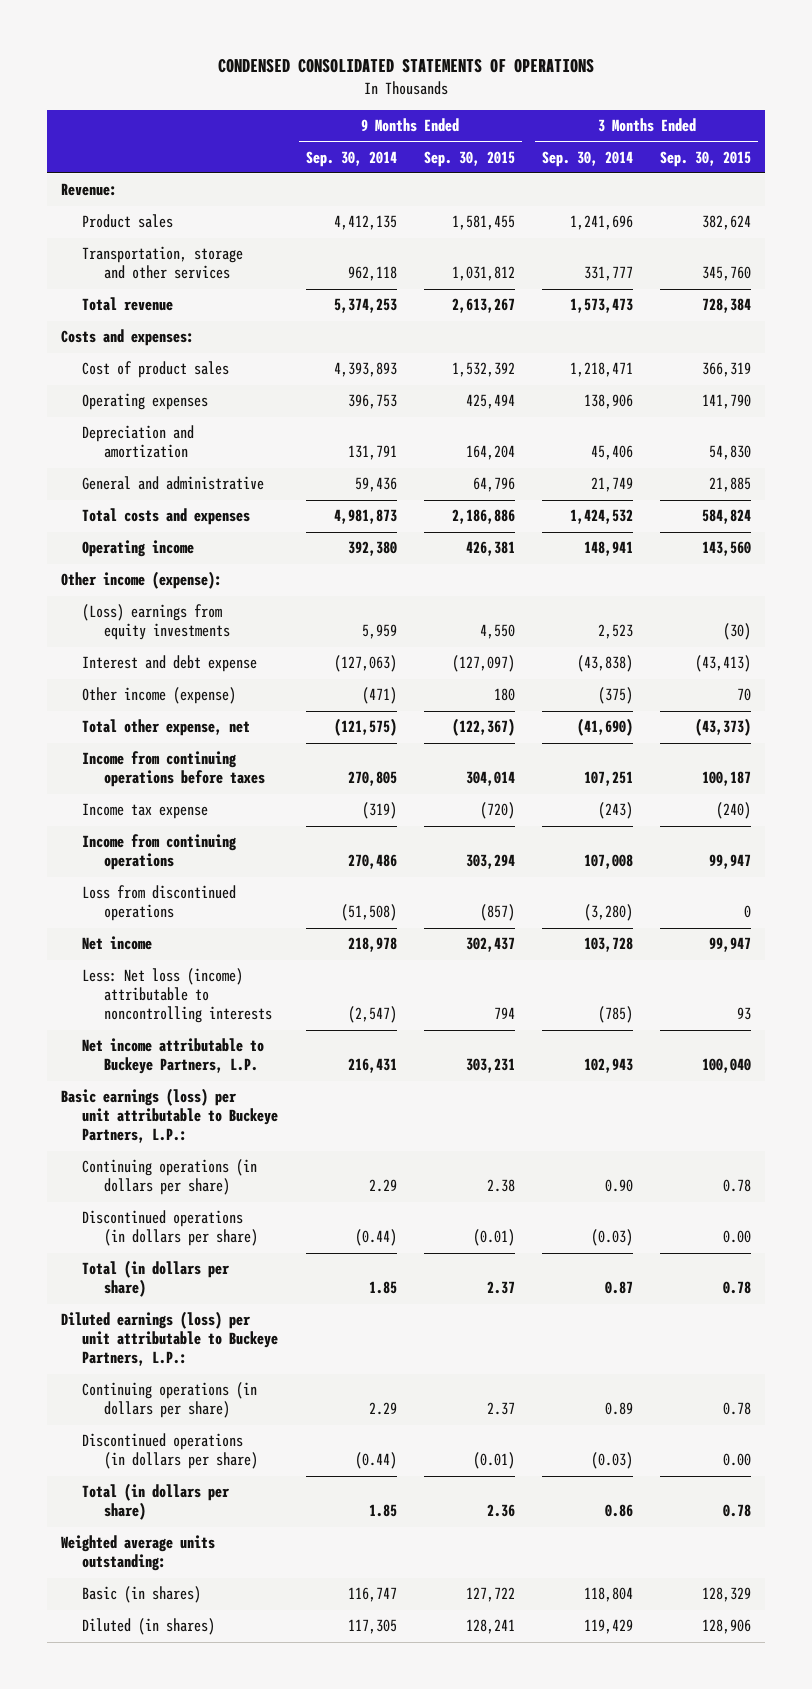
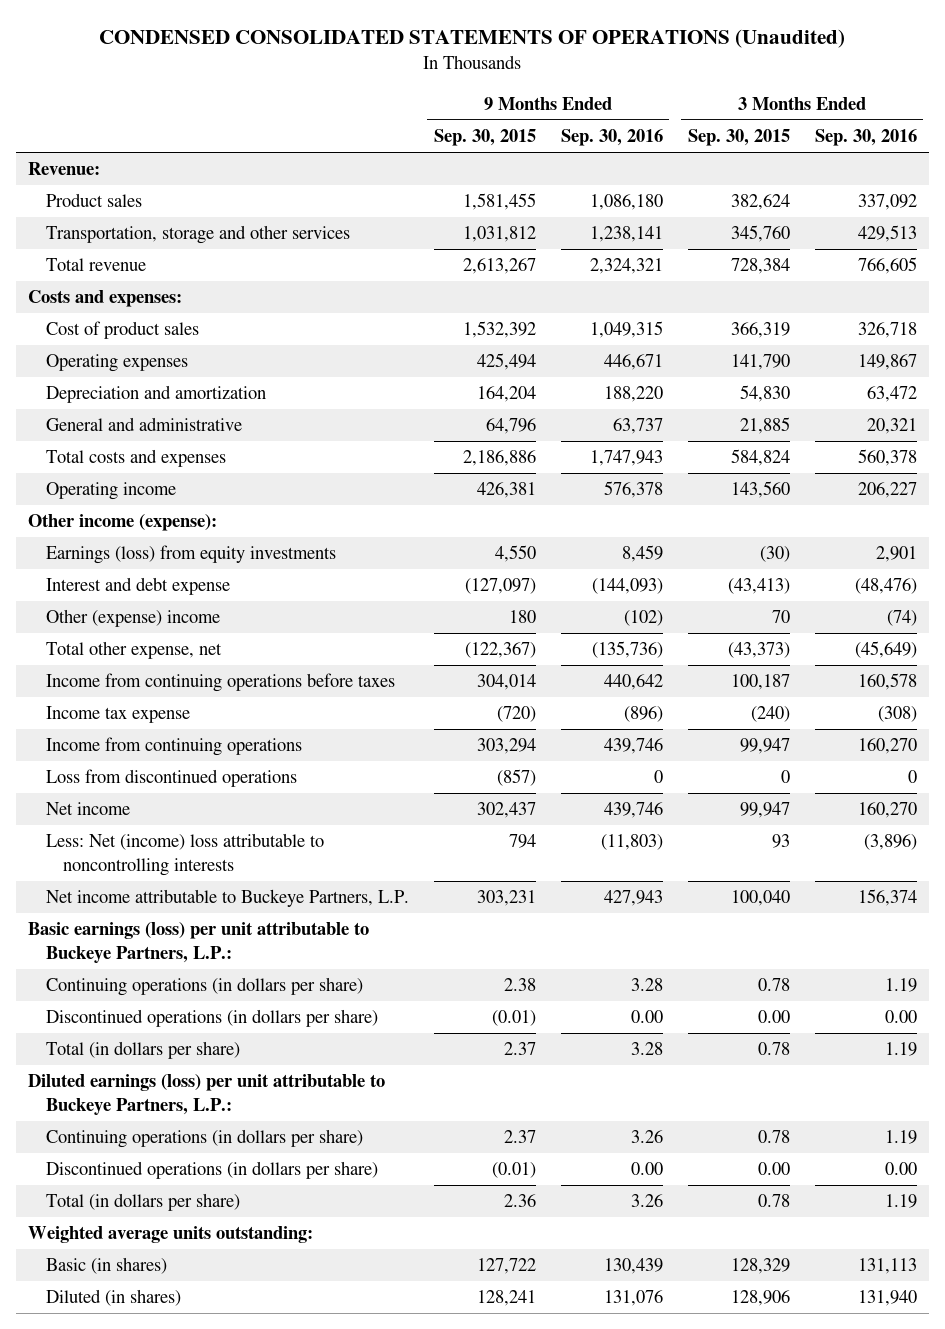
[218,58,595,74] CONDENSED CONSOLIDATED STATEMENTS OF OPERATIONS -> [99,29,846,49] CONDENSED CONSOLIDATED STATEMENTS OF OPERATIONS (Unaudited)
[305,150,397,167] Sep. 30, 2014 -> none
[542,150,634,167] Sep. 30, 2014 -> none
none -> [560,128,663,146] Sep. 30, 2016
none -> [814,128,917,146] Sep. 30, 2016
[82,604,231,641] (Loss) earnings from equity investments -> [45,545,336,565] Earnings (loss) from equity investments
[82,687,237,705] Other income (expense) -> [45,609,220,628] Other (expense) income
[82,968,273,1024] Less: Net loss (income) attributable to noncontrolling interests -> [45,833,324,876] Less: Net (income) loss attributable to noncontrolling interests

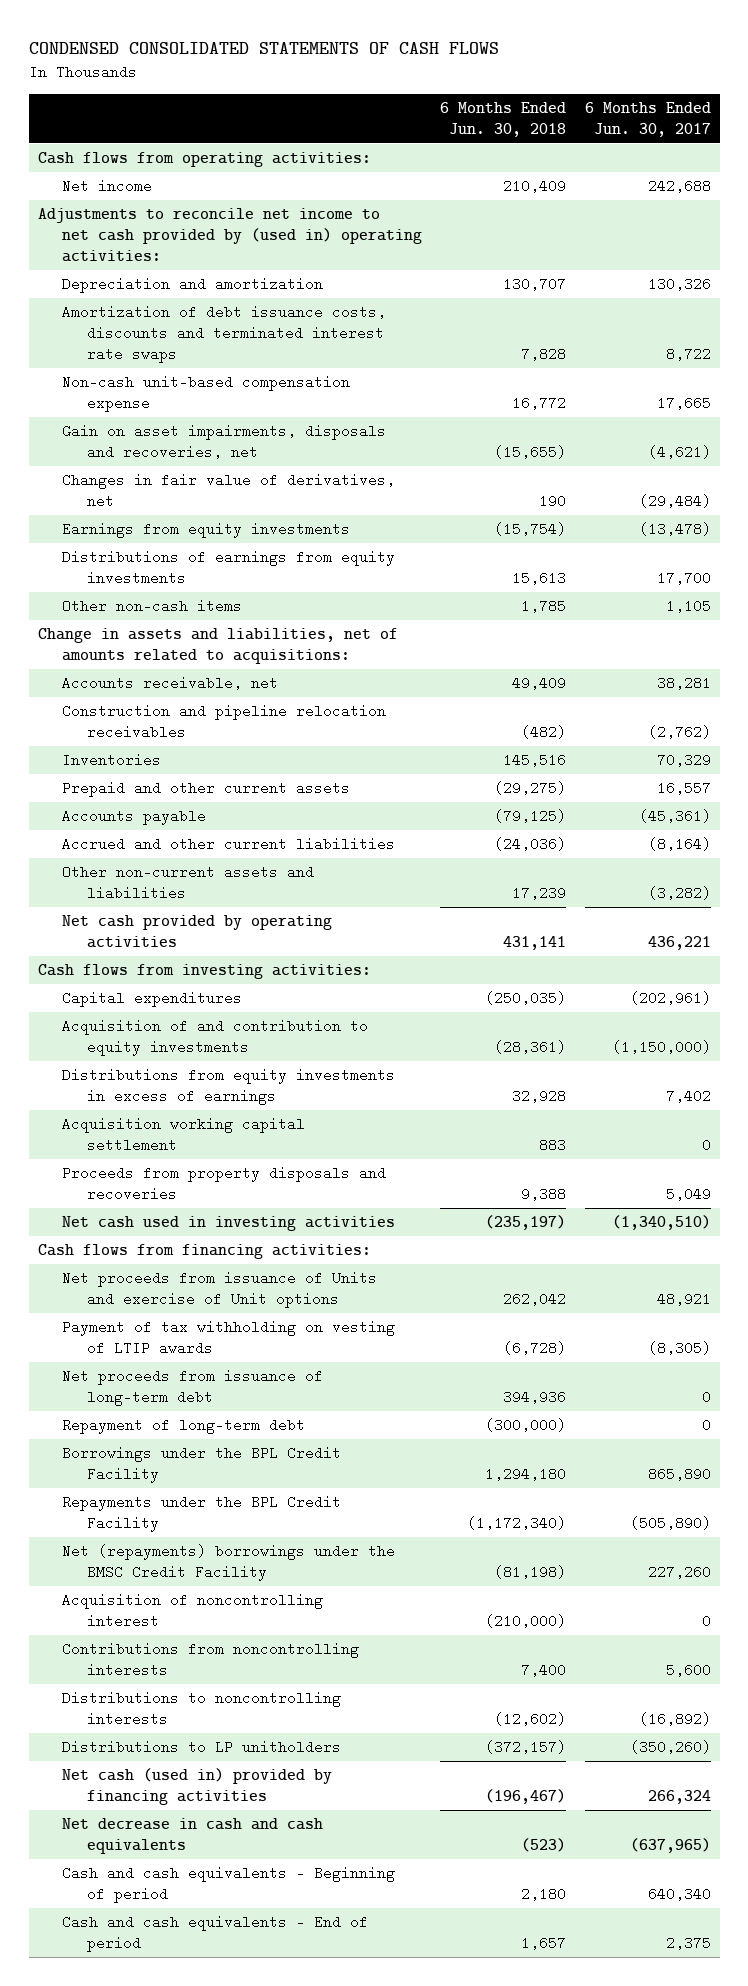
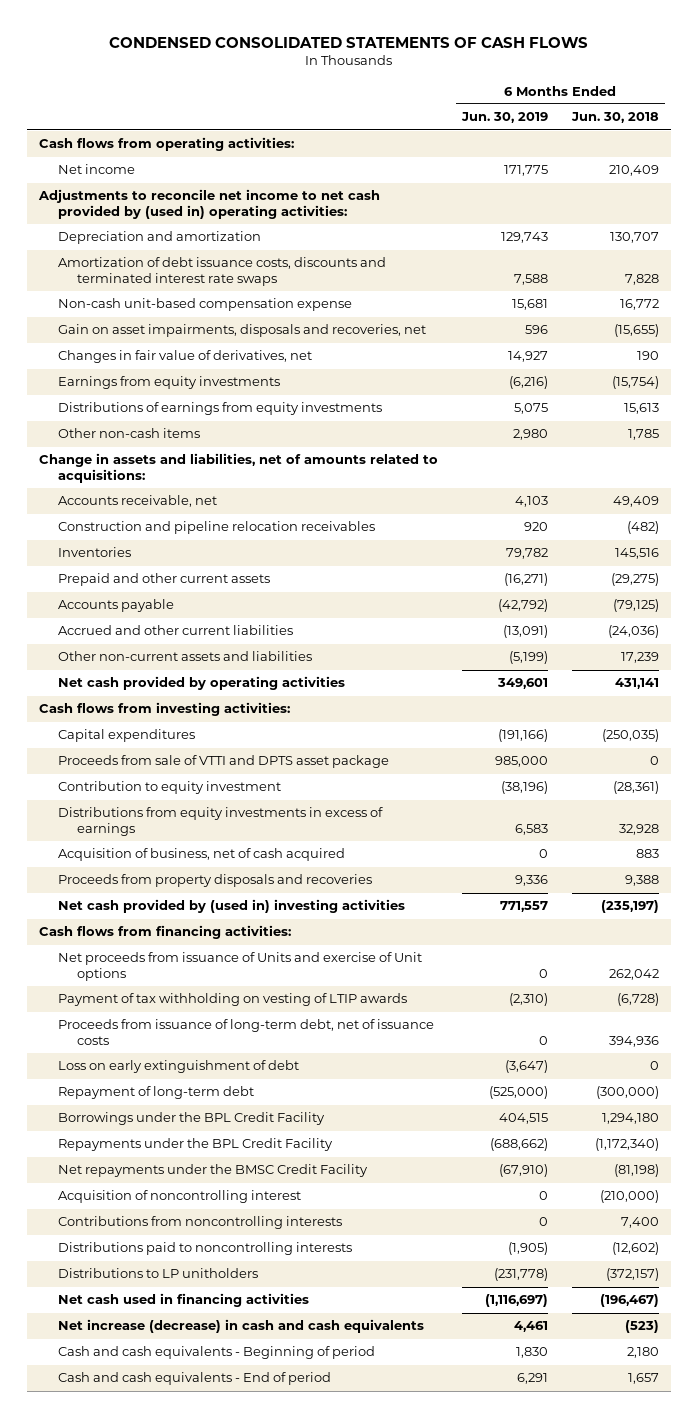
[584,101,711,137] 6 Months Ended Jun. 30, 2017 -> none
none -> [460,112,548,124] Jun. 30, 2019
none -> [58,755,390,769] Proceeds from sale of VTTI and DPTS asset package
[62,1019,369,1057] Acquisition of and contribution to equity investments -> [58,781,282,795] Contribution to equity investment
[62,1117,306,1153] Acquisition working capital settlement -> [58,848,346,862] Acquisition of business, net of cash acquired
[62,1216,396,1232] Net cash used in investing activities -> [58,899,406,914] Net cash provided by (used in) investing activities
[62,1369,324,1407] Net proceeds from issuance of long-term debt -> [58,1019,435,1045] Proceeds from issuance of long-term debt, net of issuance costs
none -> [58,1060,300,1074] Loss on early extinguishment of debt
[62,1544,396,1582] Net (repayments) borrowings under the BMSC Credit Facility -> [58,1164,369,1178] Net repayments under the BMSC Credit Facility
[62,1691,342,1727] Distributions to noncontrolling interests -> [58,1242,353,1256] Distributions paid to noncontrolling interests
[62,1768,333,1806] Net cash (used in) provided by financing activities -> [58,1293,310,1308] Net cash used in financing activities
[62,1818,324,1855] Net decrease in cash and cash equivalents -> [58,1319,425,1334] Net increase (decrease) in cash and cash equivalents

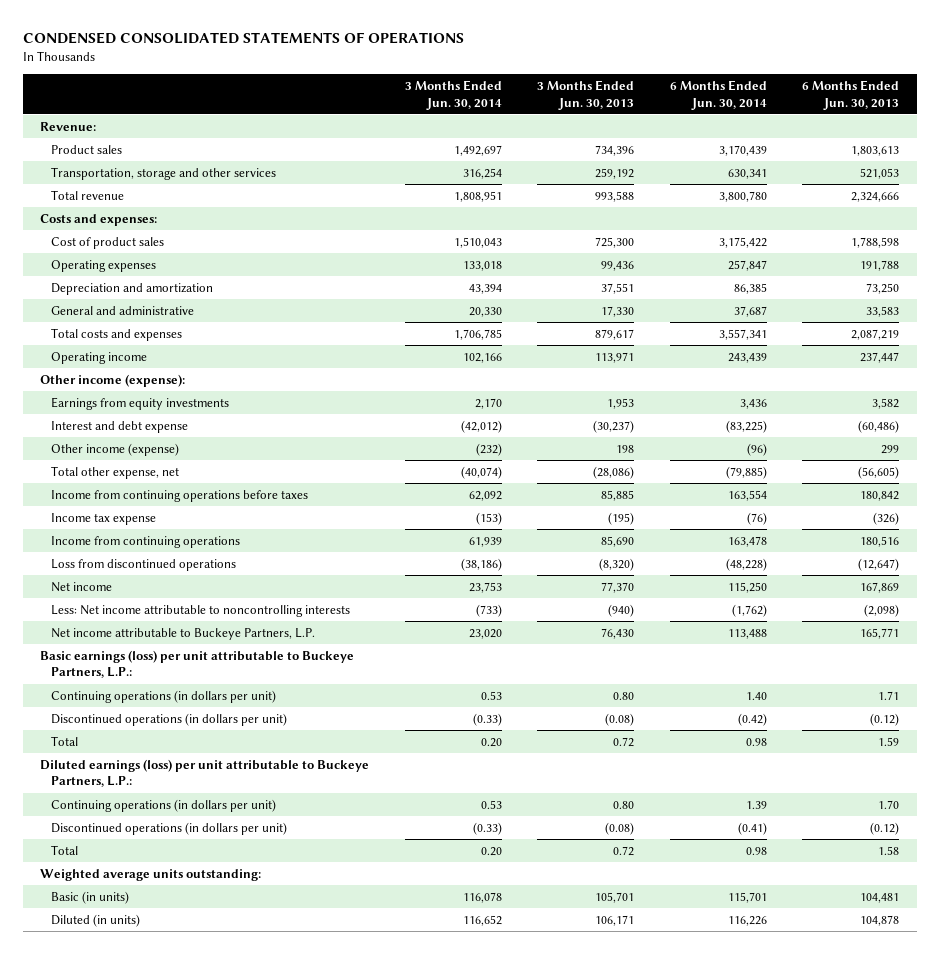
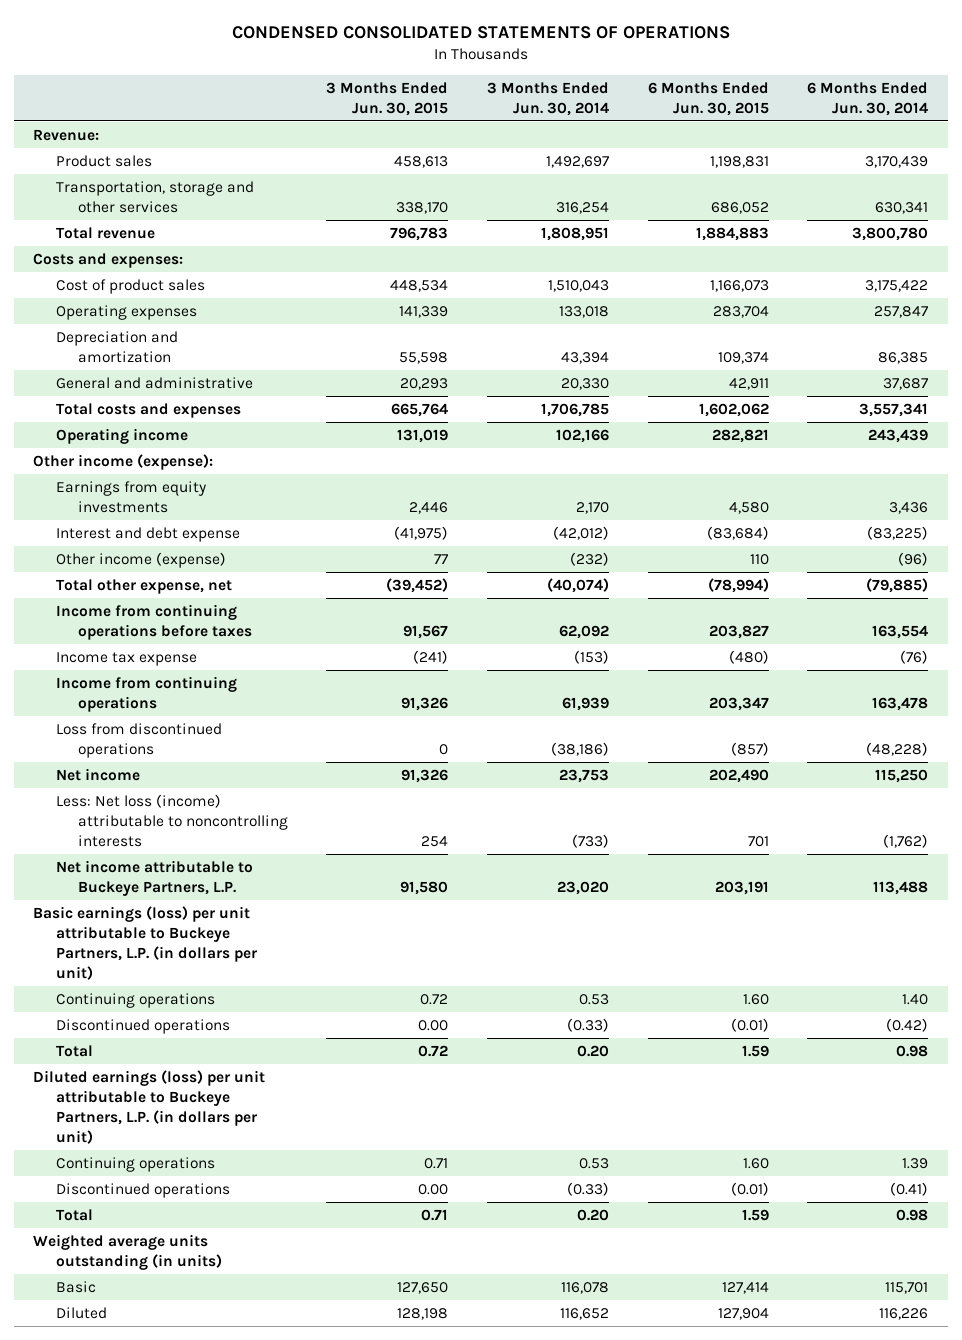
[537,80,635,110] 3 Months Ended Jun. 30, 2013 -> none
[802,80,900,110] 6 Months Ended Jun. 30, 2013 -> none
none -> [326,81,449,116] 3 Months Ended Jun. 30, 2015
none -> [647,81,769,116] 6 Months Ended Jun. 30, 2015
[50,605,350,618] Less: Net income attributable to noncontrolling interests -> [55,793,288,848] Less: Net loss (income) attributable to noncontrolling interests
[40,650,355,679] Basic earnings (loss) per unit attributable to Buckeye Partners, L.P.: -> [33,905,257,981] Basic earnings (loss) per unit attributable to Buckeye Partners, L.P. (in dollars per unit)
[50,690,276,704] Continuing operations (in dollars per unit) -> [55,992,215,1008] Continuing operations
[50,713,287,727] Discontinued operations (in dollars per unit) -> [55,1018,230,1034] Discontinued operations
[40,759,370,788] Diluted earnings (loss) per unit attributable to Buckeye Partners, L.P.: -> [33,1069,266,1145] Diluted earnings (loss) per unit attributable to Buckeye Partners, L.P. (in dollars per unit)
[50,799,276,813] Continuing operations (in dollars per unit) -> [55,1156,215,1172] Continuing operations
[50,822,287,836] Discontinued operations (in dollars per unit) -> [55,1182,230,1198] Discontinued operations
[40,869,262,882] Weighted average units outstanding: -> [33,1233,222,1270] Weighted average units outstanding (in units)
[50,891,129,905] Basic (in units) -> [55,1280,96,1293] Basic
[50,914,140,928] Diluted (in units) -> [55,1306,107,1319] Diluted

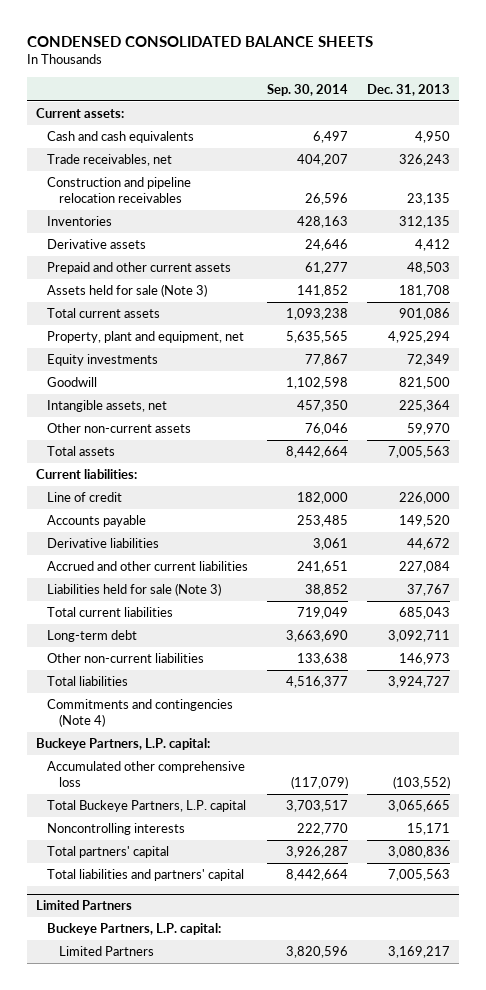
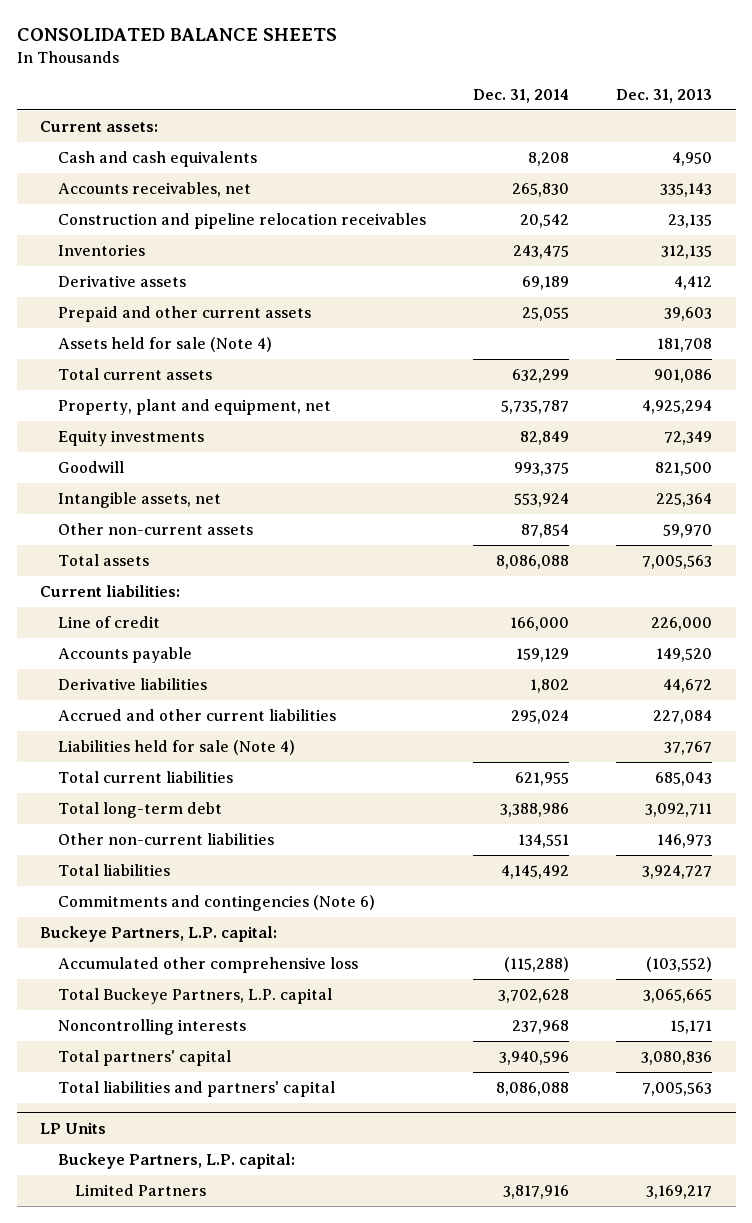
[26,35,373,47] CONDENSED CONSOLIDATED BALANCE SHEETS -> [16,28,337,42] CONSOLIDATED BALANCE SHEETS
[267,83,349,96] Sep. 30, 2014 -> none
none -> [472,88,569,103] Dec. 31, 2014
[47,154,173,167] Trade receivables, net -> [57,182,251,198] Accounts receivables, net
[398,154,450,167] 326,243 -> [660,183,713,198] 335,143
[406,262,450,275] 48,503 -> [664,307,713,322] 39,603
[47,284,208,298] Assets held for sale (Note 3) -> [57,337,272,353] Assets held for sale (Note 4)
[47,583,222,597] Liabilities held for sale (Note 3) -> [57,740,295,756] Liabilities held for sale (Note 4)
[47,630,138,643] Long-term debt -> [57,802,222,819] Total long-term debt
[47,699,234,728] Commitments and contingencies (Note 4) -> [57,895,375,912] Commitments and contingencies (Note 6)
[36,900,133,911] Limited Partners -> none
none -> [40,1121,107,1134] LP Units

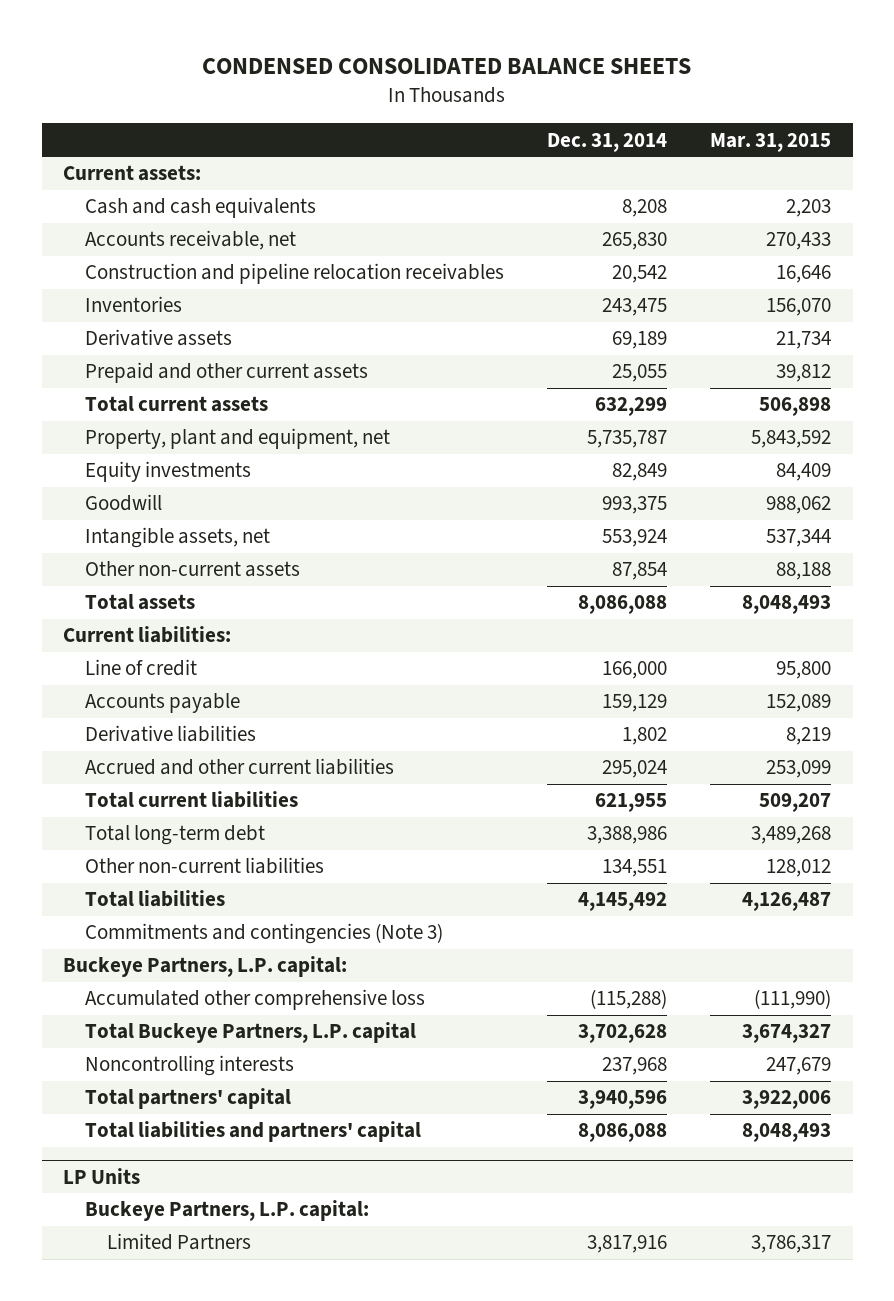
[16,28,337,42] CONSOLIDATED BALANCE SHEETS -> [202,58,692,75] CONDENSED CONSOLIDATED BALANCE SHEETS
[616,88,713,103] Dec. 31, 2013 -> none
none -> [710,132,832,152] Mar. 31, 2015
[57,182,251,198] Accounts receivables, net -> [85,230,297,251] Accounts receivable, net
[57,337,272,353] Assets held for sale (Note 4) -> none
[57,740,295,756] Liabilities held for sale (Note 4) -> none
[57,895,375,912] Commitments and contingencies (Note 6) -> [85,923,444,945] Commitments and contingencies (Note 3)

